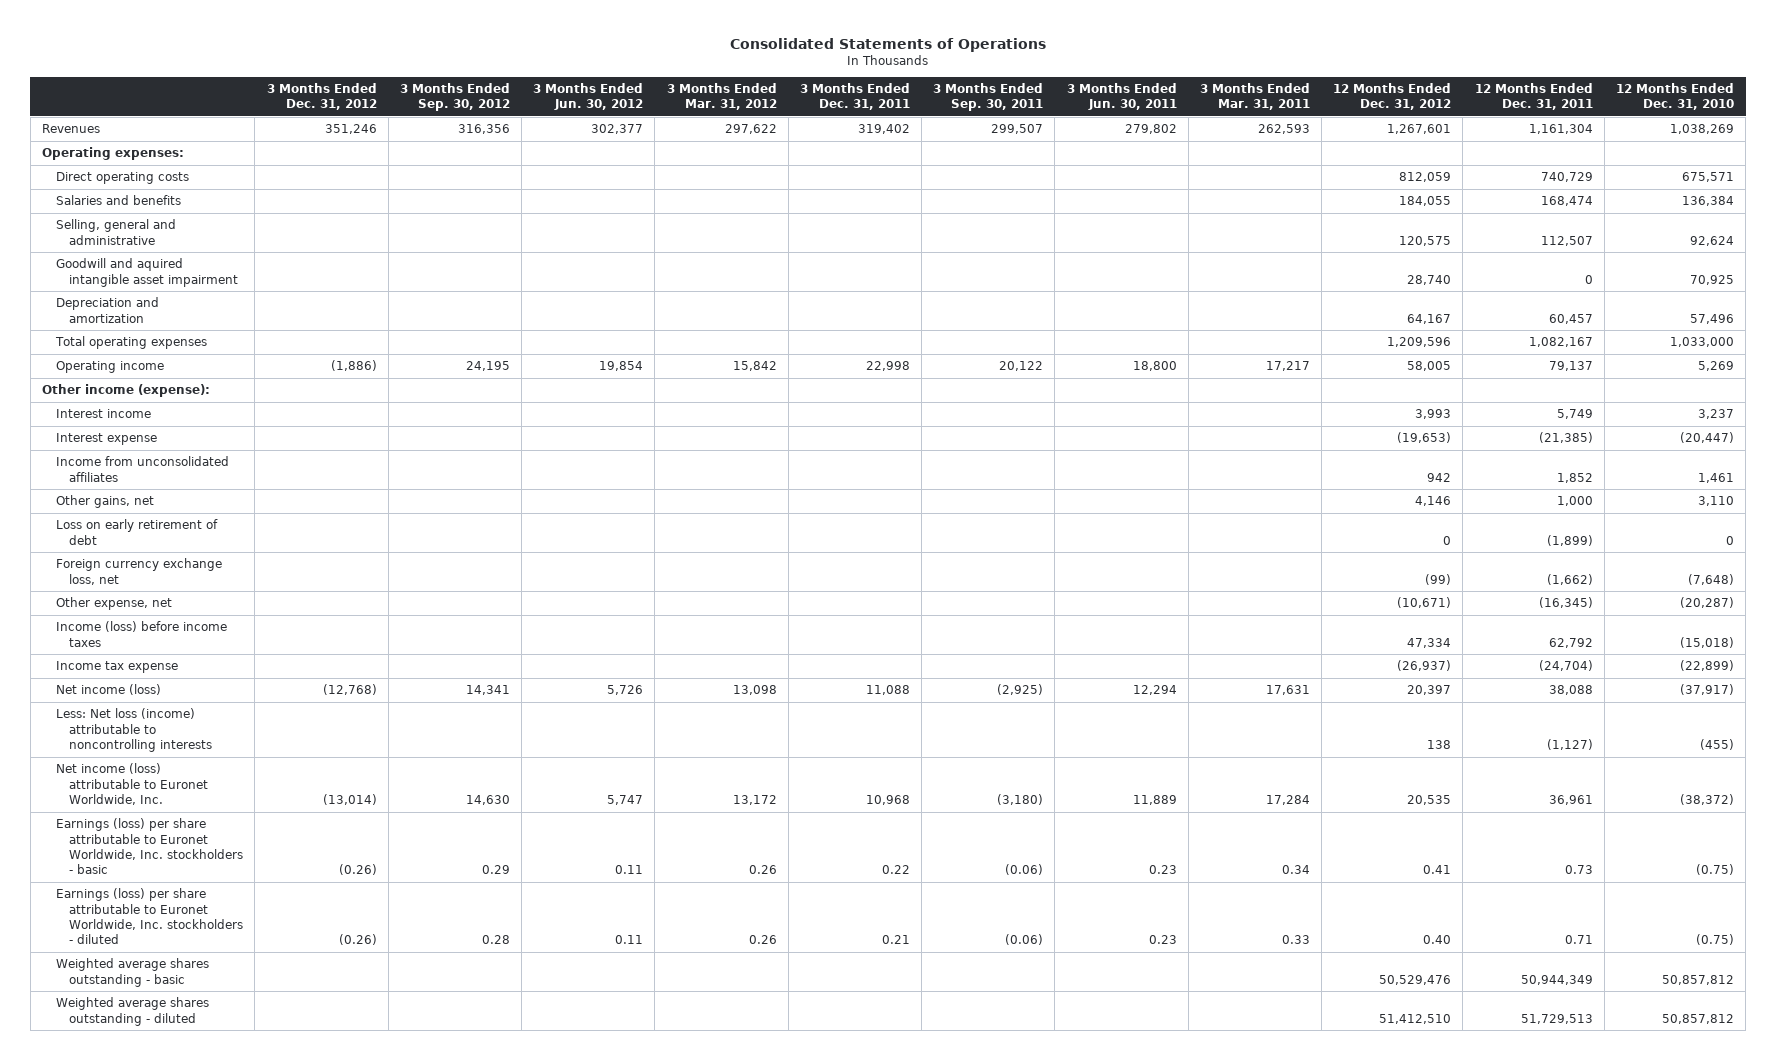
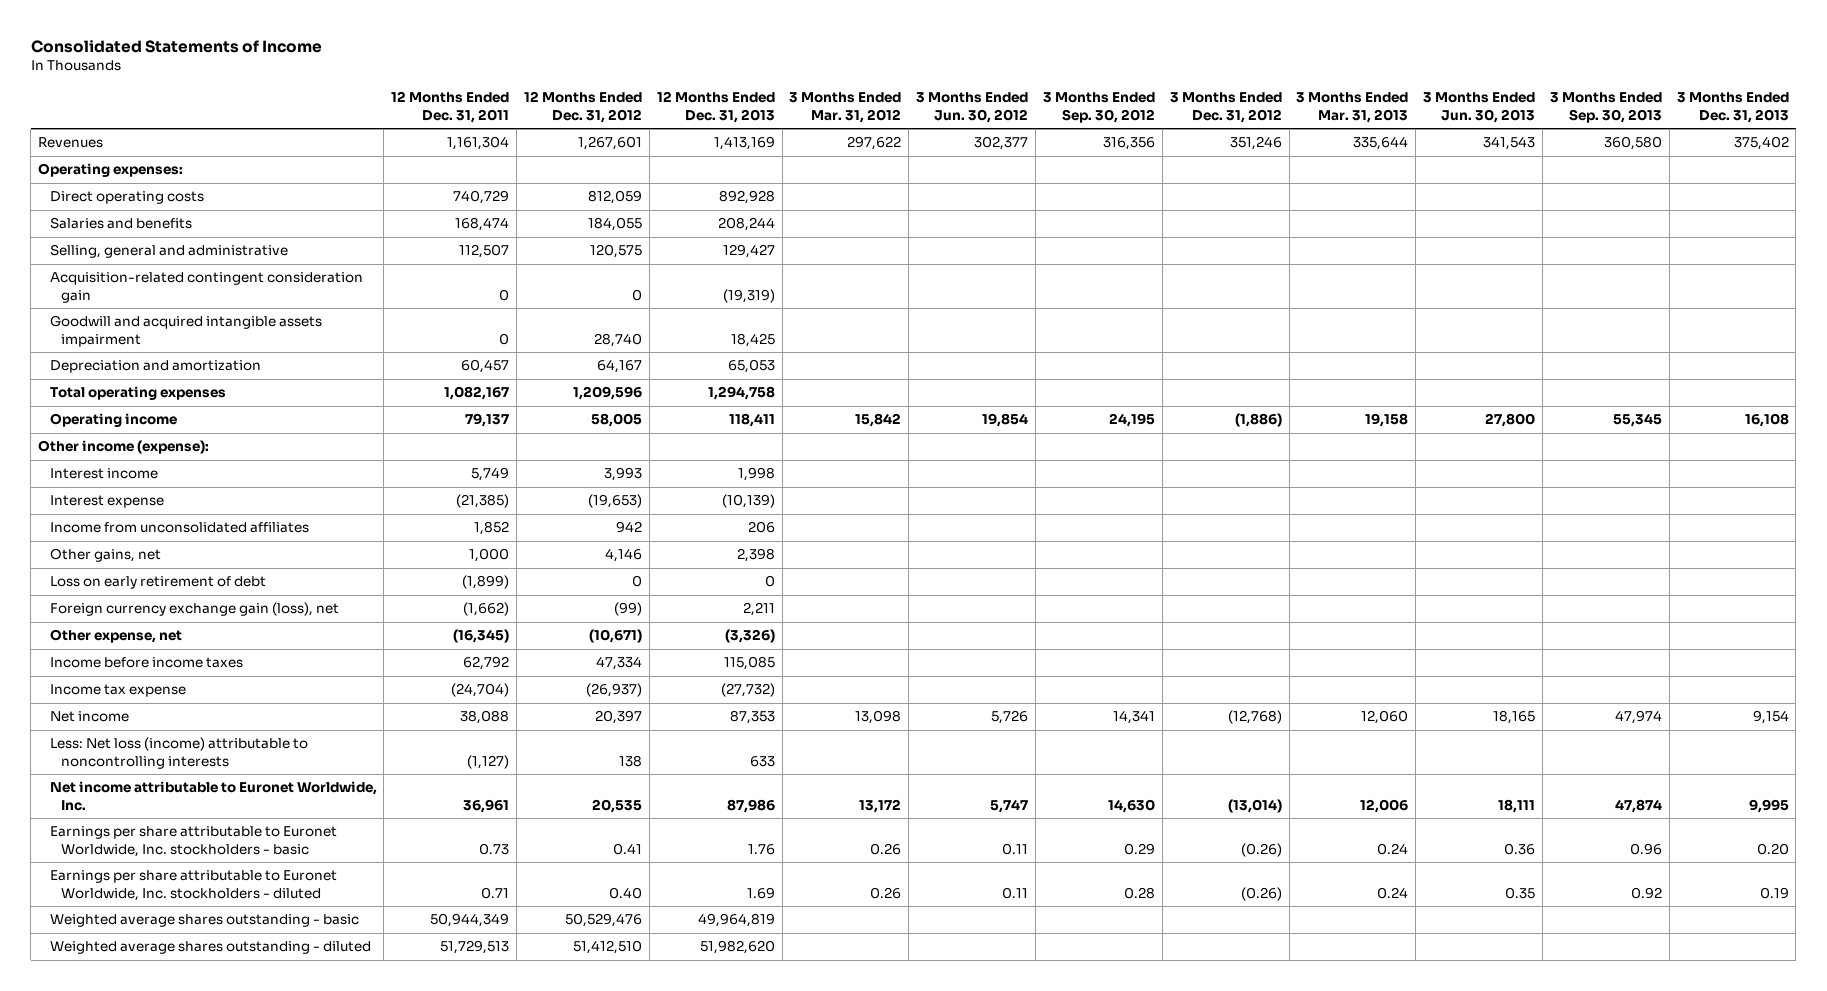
[729,37,1046,52] Consolidated Statements of Operations -> [30,40,322,54] Consolidated Statements of Income
[799,82,910,111] 3 Months Ended Dec. 31, 2011 -> none
[933,82,1044,112] 3 Months Ended Sep. 30, 2011 -> none
[1066,82,1177,111] 3 Months Ended Jun. 30, 2011 -> none
[1199,82,1310,111] 3 Months Ended Mar. 31, 2011 -> none
[1615,82,1734,111] 12 Months Ended Dec. 31, 2010 -> none
none -> [656,91,775,123] 12 Months Ended Dec. 31, 2013
none -> [1296,92,1409,123] 3 Months Ended Mar. 31, 2013
none -> [1423,92,1536,123] 3 Months Ended Jun. 30, 2013
none -> [1549,92,1662,123] 3 Months Ended Sep. 30, 2013
none -> [1676,92,1789,123] 3 Months Ended Dec. 31, 2013
none -> [49,272,363,303] Acquisition-related contingent consideration gain
[55,258,239,287] Goodwill and aquired intangible asset impairment -> [49,315,322,347] Goodwill and acquired intangible assets impairment
[55,558,222,585] Foreign currency exchange loss, net -> [49,602,339,617] Foreign currency exchange gain (loss), net
[55,621,227,647] Income (loss) before income taxes -> [49,657,243,669] Income before income taxes
[55,684,161,696] Net income (loss) -> [49,711,129,723] Net income
[55,763,209,805] Net income (loss) attributable to Euronet Worldwide, Inc. -> [49,781,377,811] Net income attributable to Euronet Worldwide, Inc.
[55,818,244,875] Earnings (loss) per share attributable to Euronet Worldwide, Inc. stockholders - basic -> [49,826,337,857] Earnings per share attributable to Euronet Worldwide, Inc. stockholders - basic
[55,888,244,945] Earnings (loss) per share attributable to Euronet Worldwide, Inc. stockholders - diluted -> [49,870,337,901] Earnings per share attributable to Euronet Worldwide, Inc. stockholders - diluted

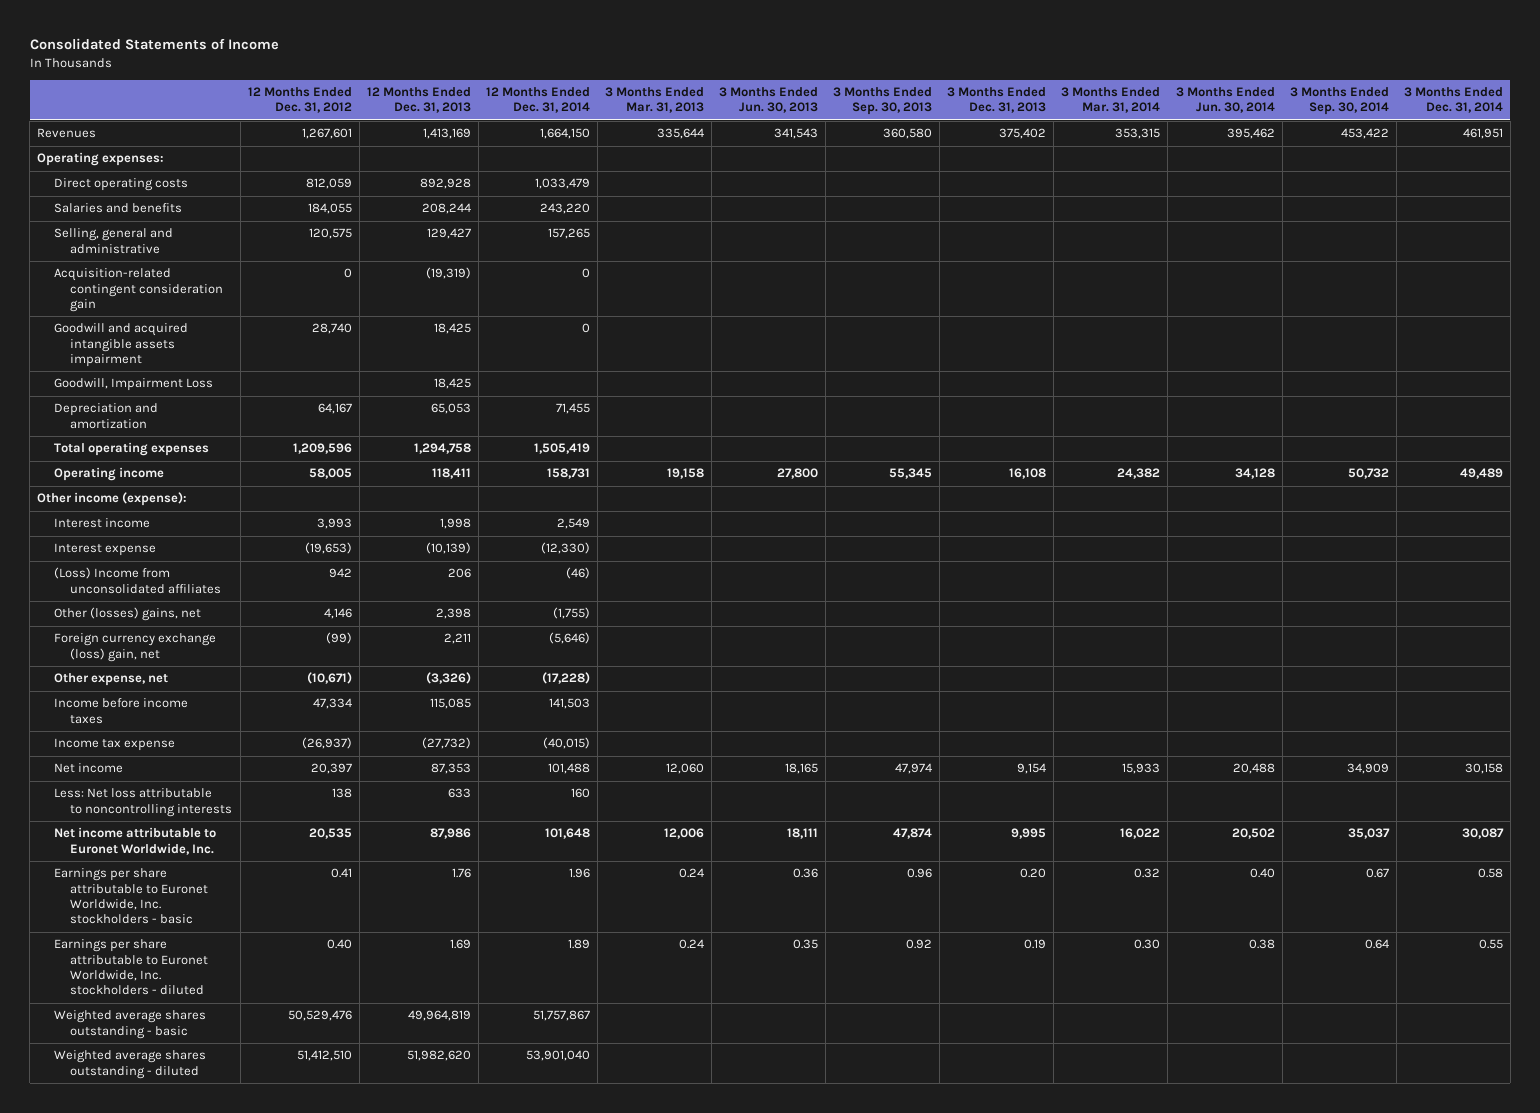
[391,91,510,123] 12 Months Ended Dec. 31, 2011 -> none
[789,92,902,123] 3 Months Ended Mar. 31, 2012 -> none
[916,92,1029,123] 3 Months Ended Jun. 30, 2012 -> none
[1042,92,1155,123] 3 Months Ended Sep. 30, 2012 -> none
[1169,92,1282,123] 3 Months Ended Dec. 31, 2012 -> none
none -> [485,87,590,114] 12 Months Ended Dec. 31, 2014
none -> [1061,87,1161,114] 3 Months Ended Mar. 31, 2014
none -> [1175,87,1275,114] 3 Months Ended Jun. 30, 2014
none -> [1289,87,1389,116] 3 Months Ended Sep. 30, 2014
none -> [1403,87,1503,114] 3 Months Ended Dec. 31, 2014
none -> [53,378,213,392] Goodwill, Impairment Loss
[49,576,266,590] Loss on early retirement of debt -> none
[49,522,309,534] Income from unconsolidated affiliates -> [53,567,222,594] (Loss) Income from unconsolidated affiliates
[49,548,161,563] Other gains, net -> [53,607,201,622] Other (losses) gains, net
[49,602,339,617] Foreign currency exchange gain (loss), net -> [53,633,216,662] Foreign currency exchange (loss) gain, net
[49,737,308,769] Less: Net loss (income) attributable to noncontrolling interests -> [53,788,233,817] Less: Net loss attributable to noncontrolling interests

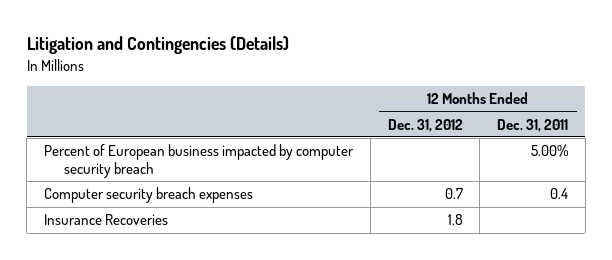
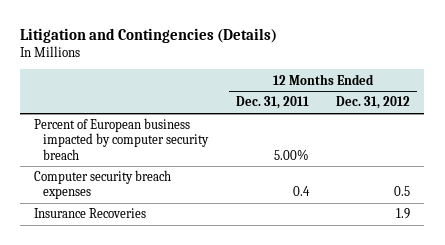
[444,188,463,200] 0.7 -> [394,186,411,197] 0.5
[447,214,463,226] 1.8 -> [396,208,411,220] 1.9

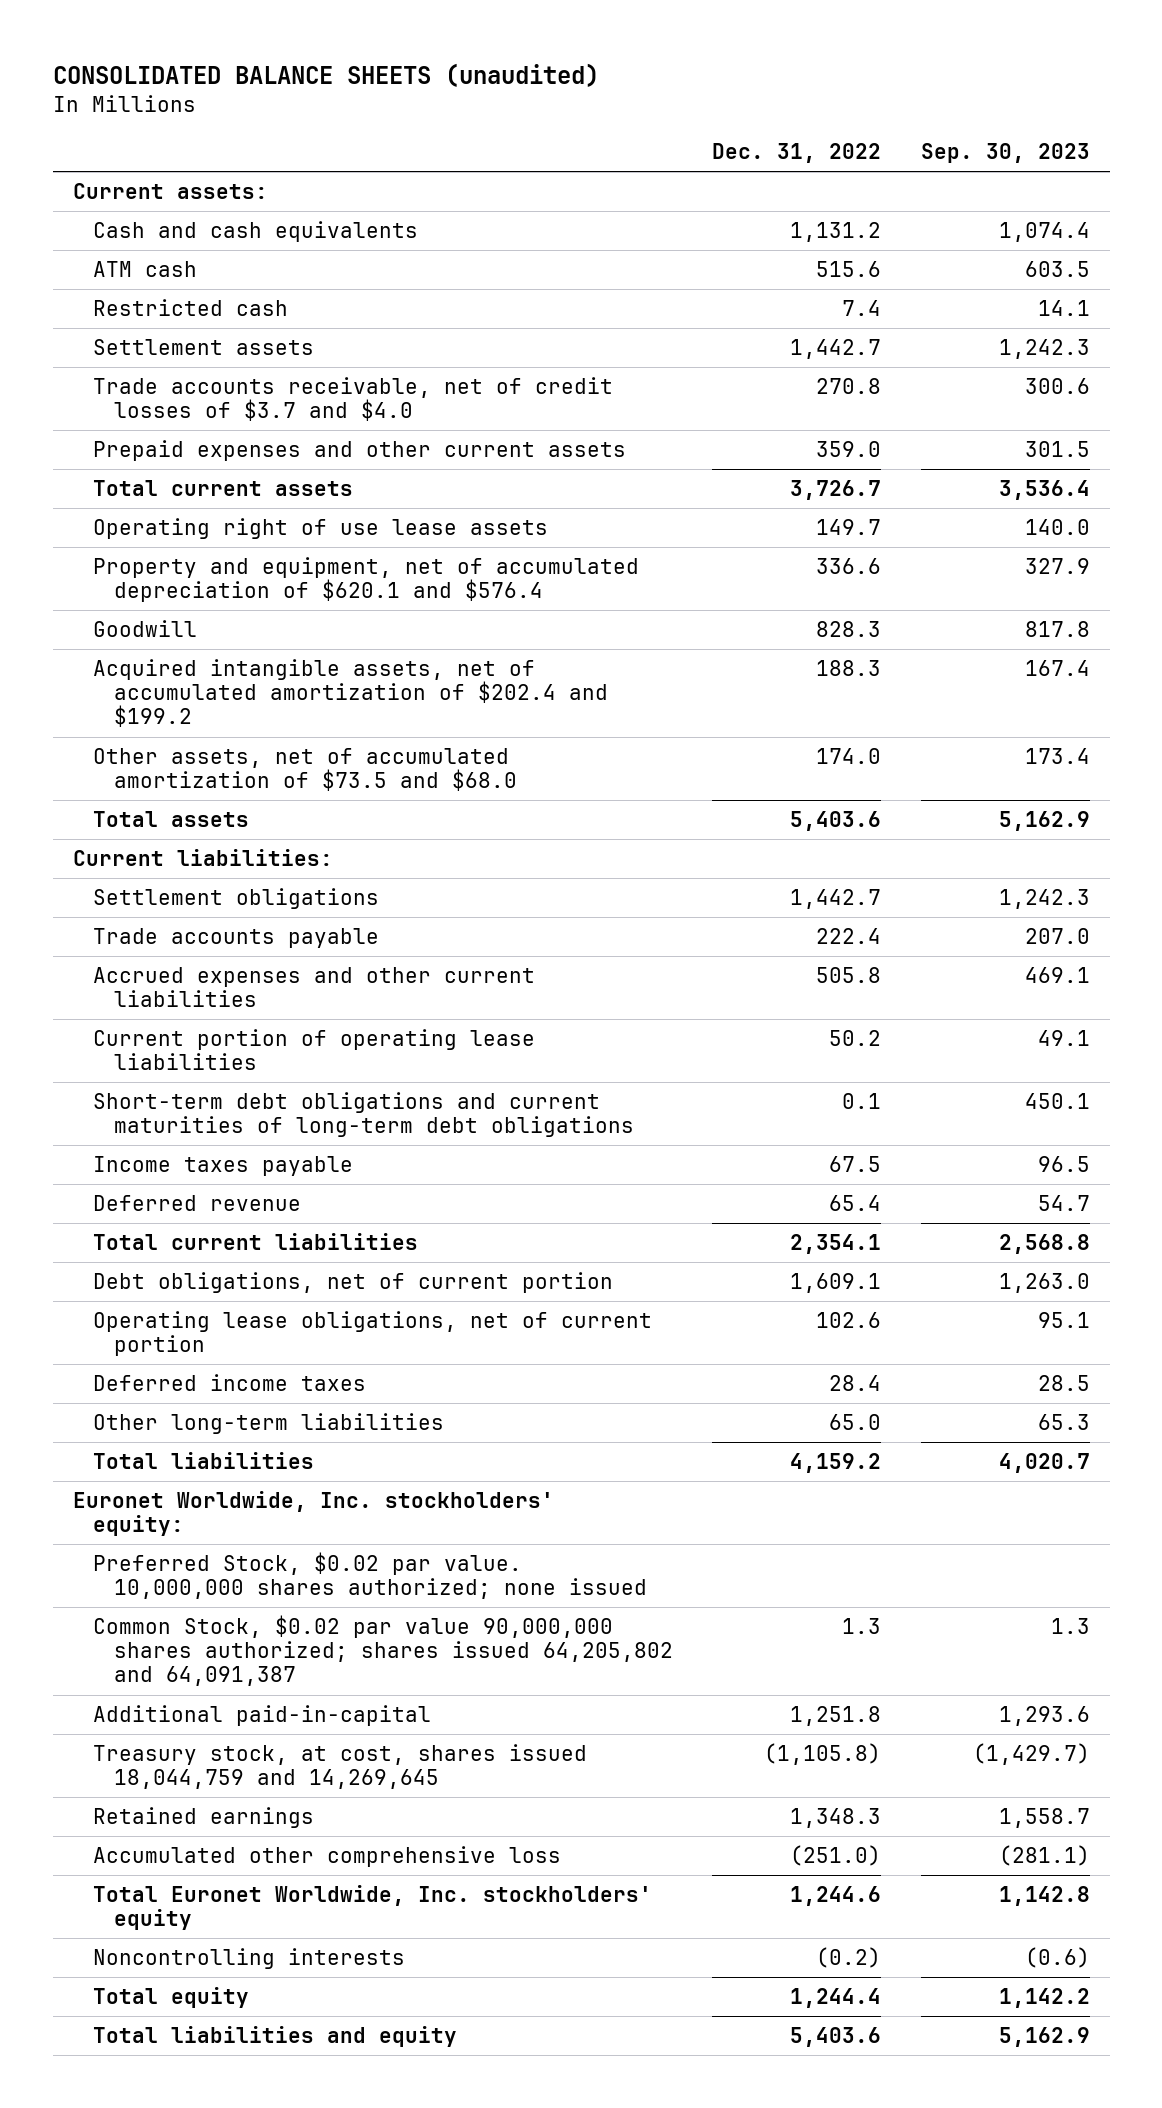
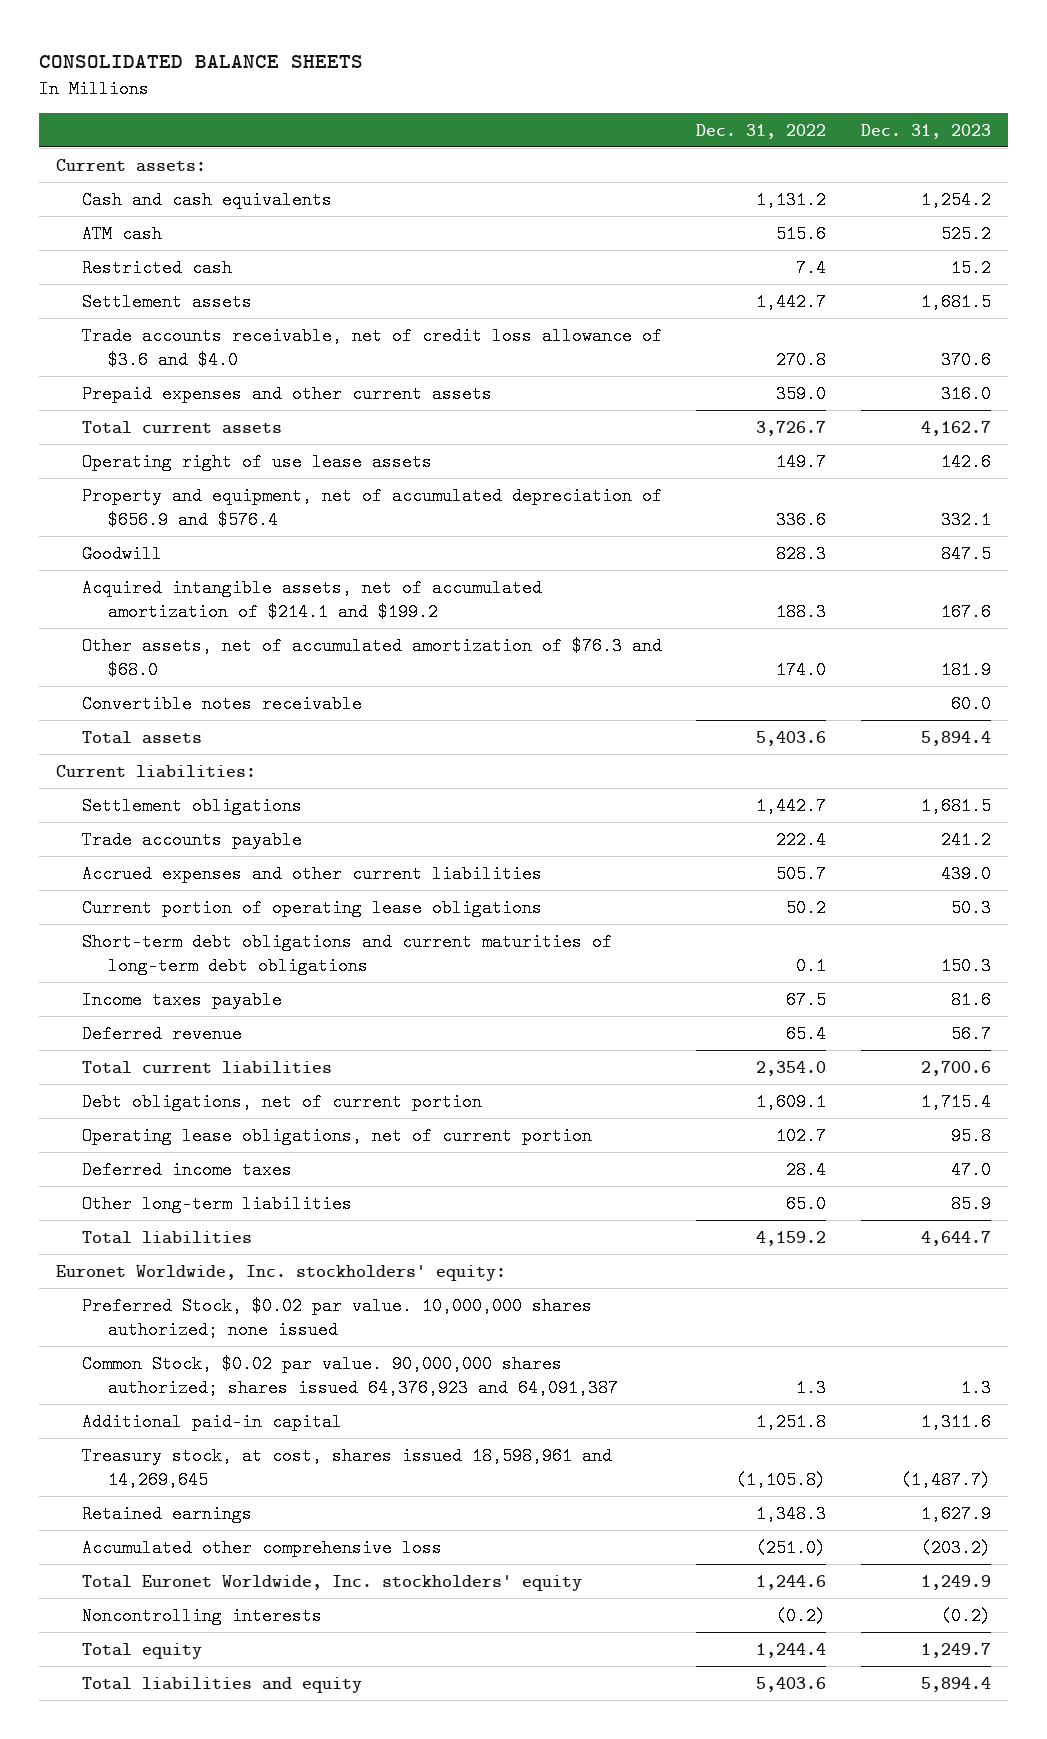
[52,63,599,88] CONSOLIDATED BALANCE SHEETS (unaudited) -> [38,55,363,69] CONSOLIDATED BALANCE SHEETS
[920,142,1090,163] Sep. 30, 2023 -> none
none -> [860,123,991,139] Dec. 31, 2023
[93,376,614,422] Trade accounts receivable, net of credit losses of $3.7 and $4.0 -> [82,326,663,370] Trade accounts receivable, net of credit loss allowance of $3.6 and $4.0
[93,556,640,603] Property and equipment, net of accumulated depreciation of $620.1 and $576.4 -> [82,486,663,530] Property and equipment, net of accumulated depreciation of $656.9 and $576.4
[93,658,608,728] Acquired intangible assets, net of accumulated amortization of $202.4 and $199.2 -> [82,578,543,622] Acquired intangible assets, net of accumulated amortization of $214.1 and $199.2
[93,747,517,792] Other assets, net of accumulated amortization of $73.5 and $68.0 -> [82,636,663,680] Other assets, net of accumulated amortization of $76.3 and $68.0
none -> [82,694,363,713] Convertible notes receivable
[816,966,882,983] 505.8 -> [776,864,827,883] 505.7
[93,1028,536,1071] Current portion of operating lease liabilities -> [82,898,543,917] Current portion of operating lease obligations
[790,1233,882,1254] 2,354.1 -> [756,1060,827,1076] 2,354.0
[816,1311,882,1328] 102.6 -> [776,1126,827,1145] 102.7
[93,1614,673,1687] Common Stock, $0.02 par value 90,000,000 shares authorized; shares issued 64,205,802 and 64,091,387 -> [82,1354,619,1398] Common Stock, $0.02 par value. 90,000,000 shares authorized; shares issued 64,376,923 and 64,091,387
[93,1704,432,1726] Additional paid-in-capital -> [82,1412,343,1431] Additional paid-in capital
[93,1743,588,1790] Treasury stock, at cost, shares issued 18,044,759 and 14,269,645 -> [82,1446,613,1490] Treasury stock, at cost, shares issued 18,598,961 and 14,269,645

